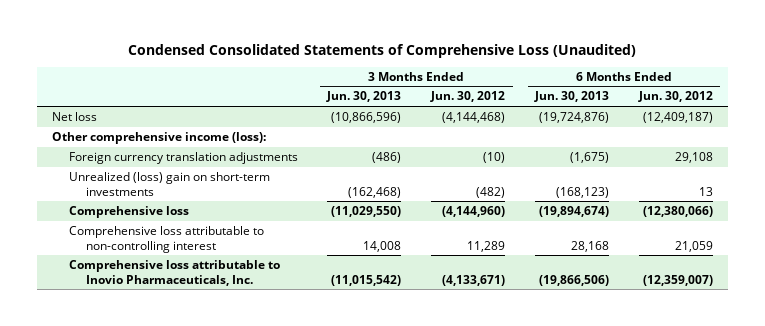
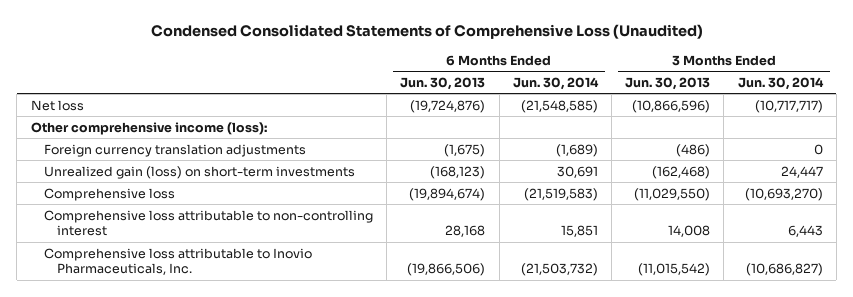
[430,91,506,103] Jun. 30, 2012 -> none
[637,91,713,103] Jun. 30, 2012 -> none
none -> [512,76,599,90] Jun. 30, 2014
none -> [737,76,824,90] Jun. 30, 2014
[68,172,270,196] Unrealized (loss) gain on short-term investments -> [43,165,355,179] Unrealized gain (loss) on short-term investments

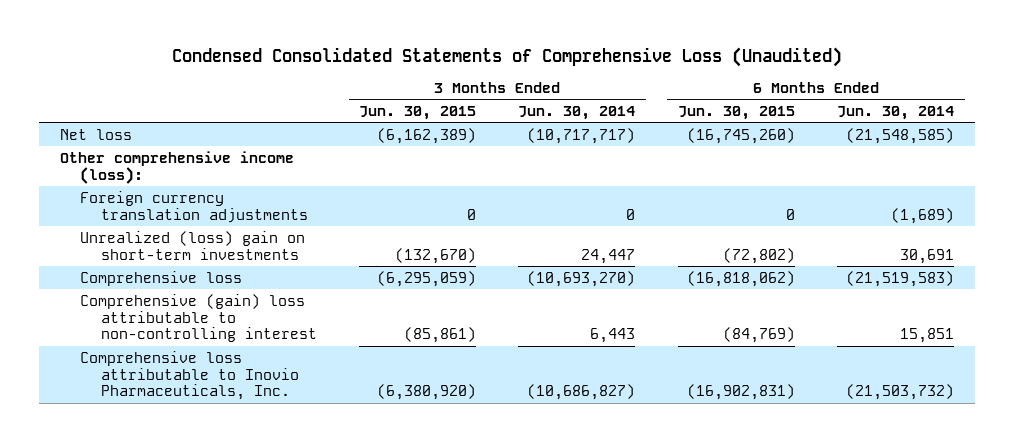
[400,76,486,90] Jun. 30, 2013 -> none
[625,76,711,90] Jun. 30, 2013 -> none
none -> [359,105,477,120] Jun. 30, 2015
none -> [677,105,795,120] Jun. 30, 2015
[43,165,355,179] Unrealized gain (loss) on short-term investments -> [80,230,306,260] Unrealized (loss) gain on short-term investments
[43,209,373,237] Comprehensive loss attributable to non-controlling interest -> [80,293,317,343] Comprehensive (gain) loss attributable to non-controlling interest

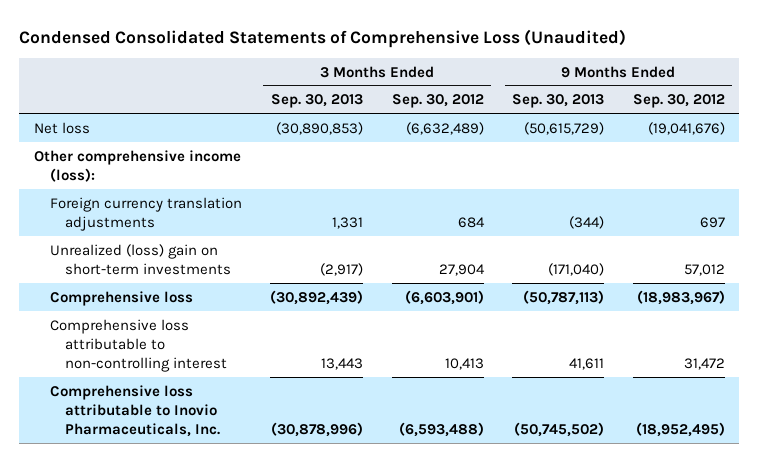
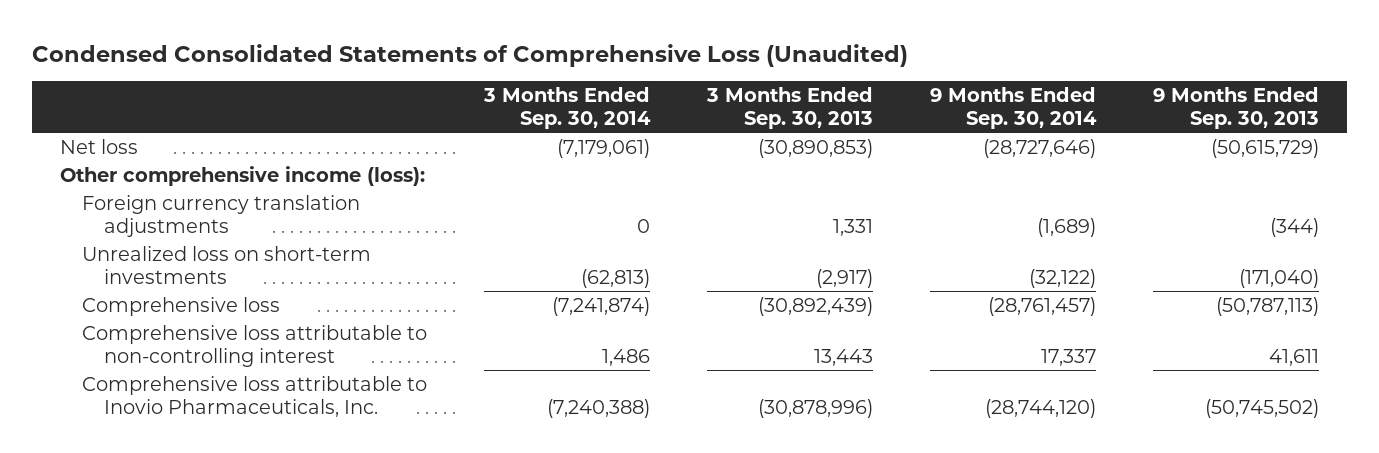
[391,94,484,109] Sep. 30, 2012 -> none
[632,94,725,109] Sep. 30, 2012 -> none
none -> [483,87,652,130] 3 Months Ended Sep. 30, 2014
none -> [930,87,1098,130] 9 Months Ended Sep. 30, 2014
[49,243,232,275] Unrealized (loss) gain on short-term investments -> [82,245,372,284] Unrealized loss on short-term investments

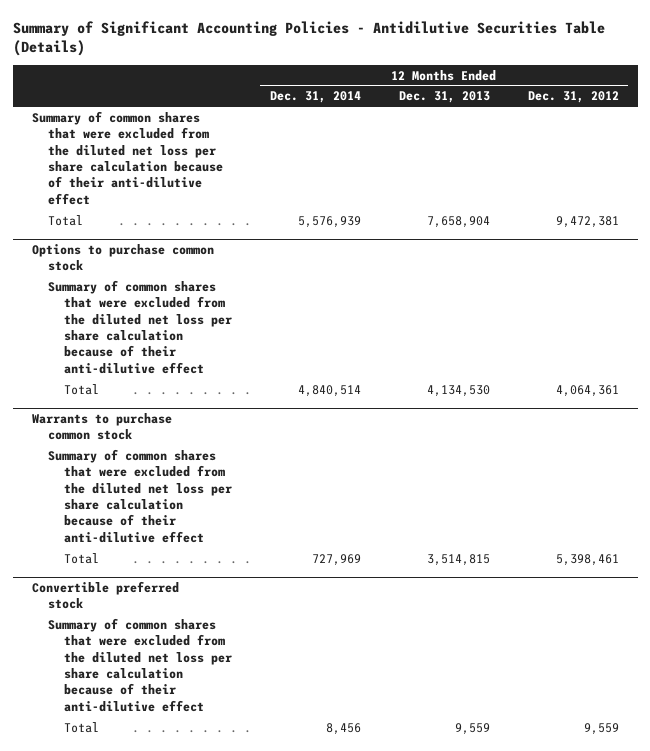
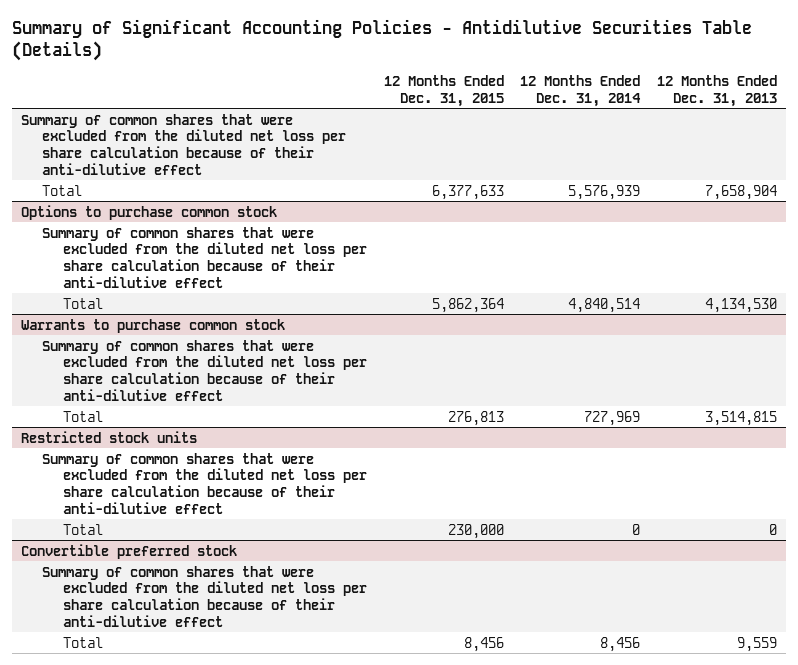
[527,91,619,104] Dec. 31, 2012 -> none
none -> [383,74,504,107] 12 Months Ended Dec. 31, 2015
none -> [20,430,197,443] Restricted stock units
none -> [41,452,367,514] Summary of common shares that were excluded from the diluted net loss per share calculation because of their anti-dilutive effect
none -> [62,523,103,535] Total

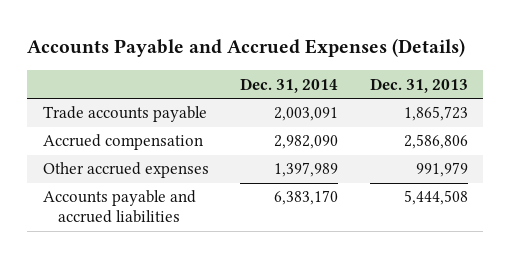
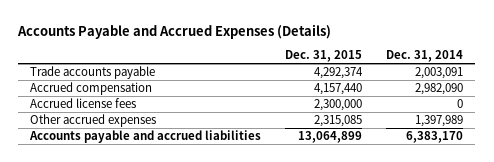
[369,77,468,93] Dec. 31, 2013 -> none
none -> [285,50,363,63] Dec. 31, 2015
none -> [30,98,137,109] Accrued license fees

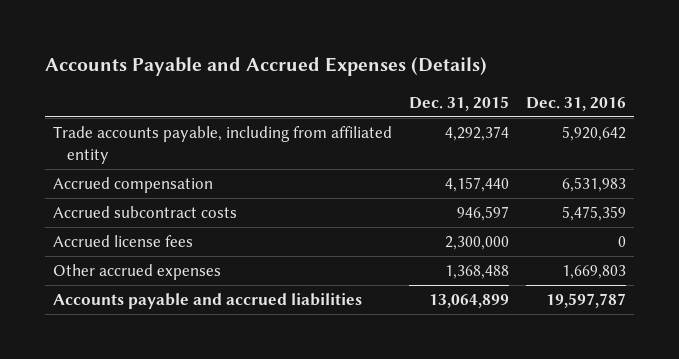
[386,50,464,63] Dec. 31, 2014 -> none
none -> [525,96,626,111] Dec. 31, 2016
[30,66,156,80] Trade accounts payable -> [53,126,393,164] Trade accounts payable, including from affiliated entity
none -> [53,206,238,219] Accrued subcontract costs
[314,115,363,128] 2,315,085 -> [444,265,509,280] 1,368,488

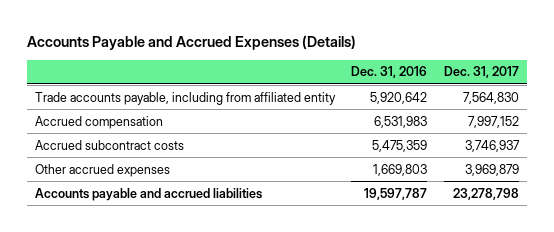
[408,95,509,111] Dec. 31, 2015 -> none
none -> [443,66,519,79] Dec. 31, 2017
[53,235,194,248] Accrued license fees -> none

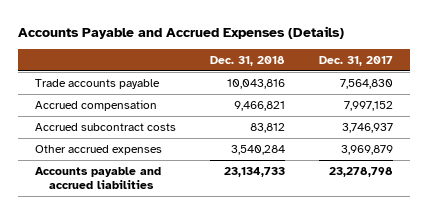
[351,66,428,79] Dec. 31, 2016 -> none
none -> [210,55,286,66] Dec. 31, 2018
[35,91,337,105] Trade accounts payable, including from affiliated entity -> [35,79,161,90] Trade accounts payable

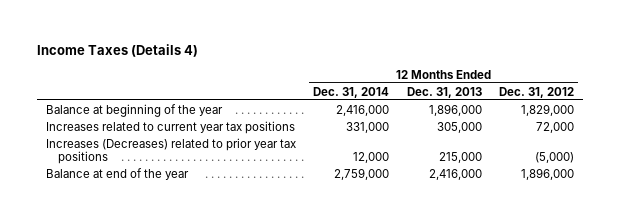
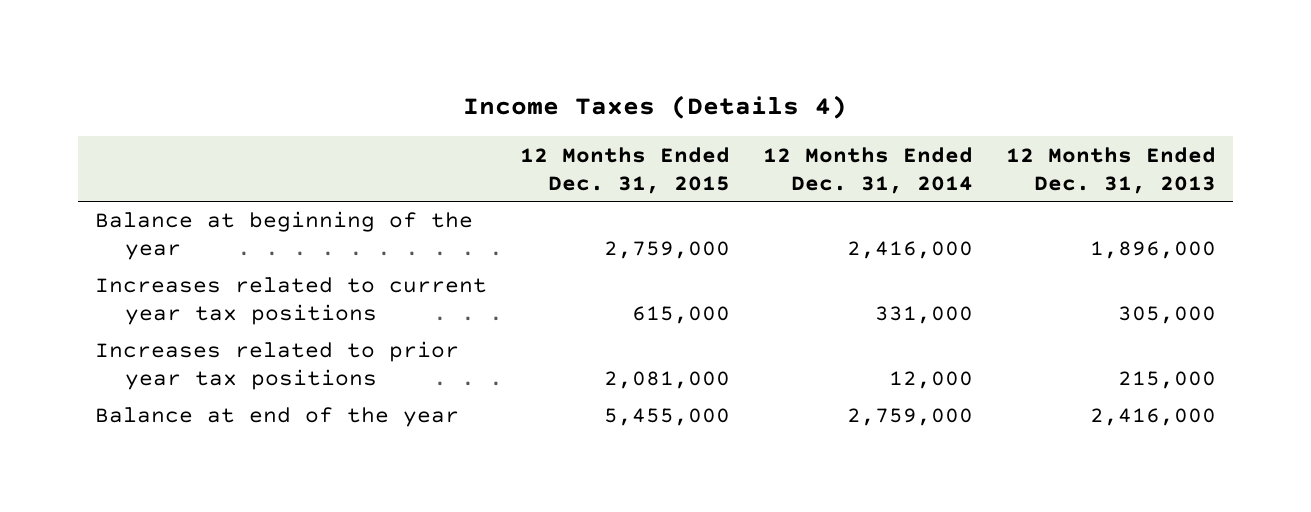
[498,86,574,98] Dec. 31, 2012 -> none
none -> [519,146,730,194] 12 Months Ended Dec. 31, 2015
[45,137,296,164] Increases (Decreases) related to prior year tax positions -> [94,341,459,391] Increases related to prior year tax positions

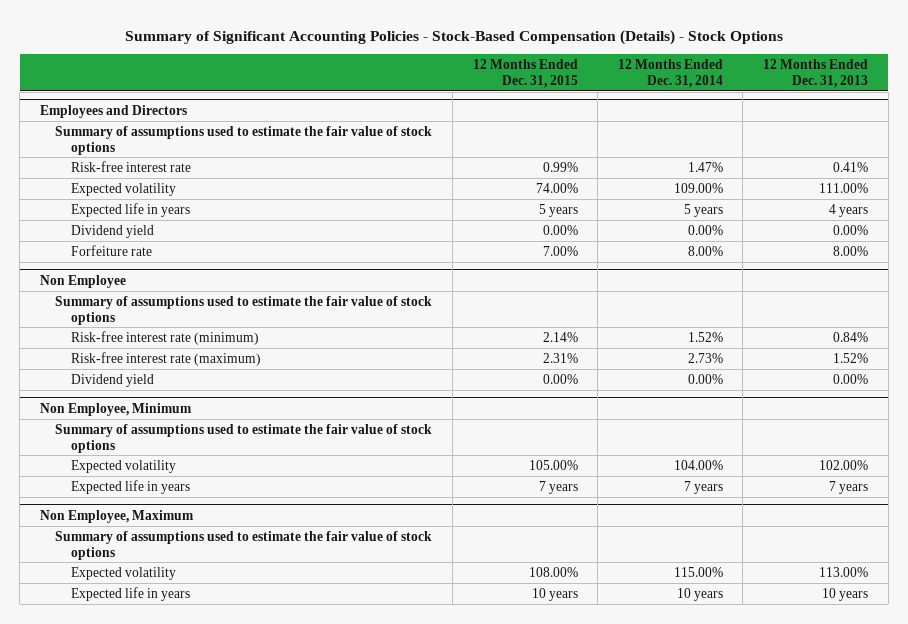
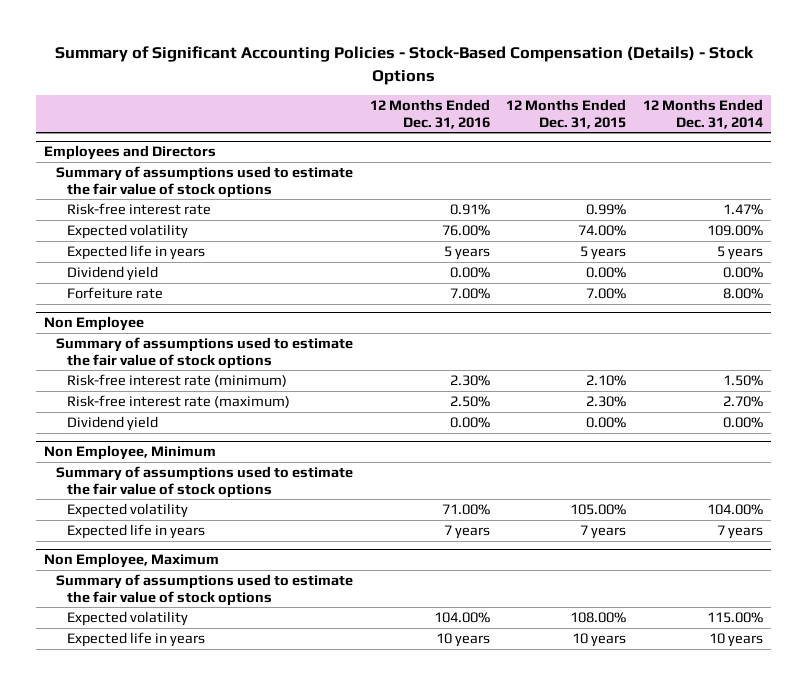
[762,58,868,88] 12 Months Ended Dec. 31, 2013 -> none
none -> [369,99,490,129] 12 Months Ended Dec. 31, 2016
[542,331,578,342] 2.14% -> [586,375,627,387] 2.10%
[687,331,723,342] 1.52% -> [723,375,764,387] 1.50%
[542,352,578,363] 2.31% -> [586,396,627,408] 2.30%
[687,352,723,363] 2.73% -> [723,396,764,408] 2.70%

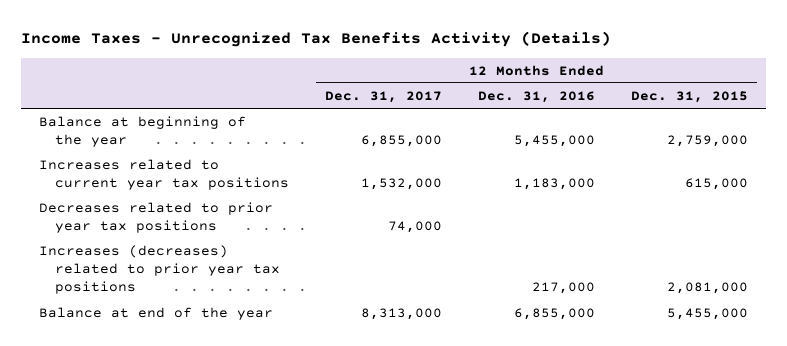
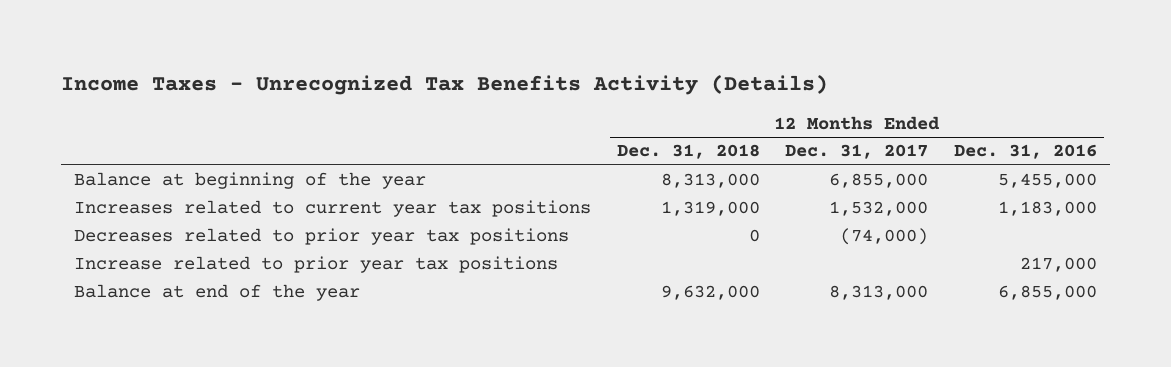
[631,90,749,103] Dec. 31, 2015 -> none
none -> [616,144,760,160] Dec. 31, 2018
[388,221,443,234] 74,000 -> [840,228,929,246] (74,000)
[38,244,281,295] Increases (decreases) related to prior year tax positions -> [73,256,558,274] Increase related to prior year tax positions

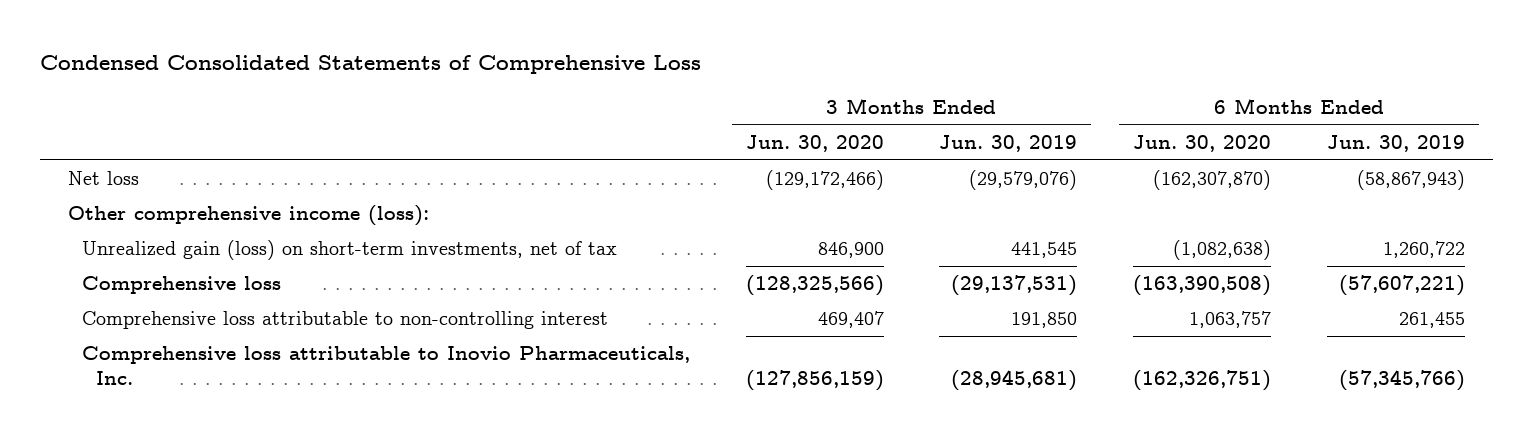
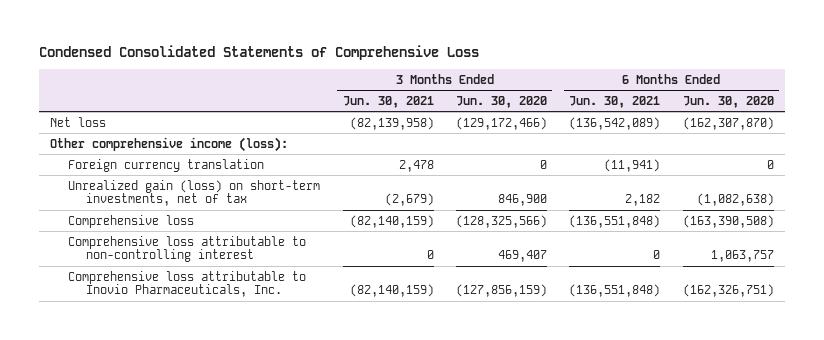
[939,134,1078,152] Jun. 30, 2019 -> none
[1326,134,1465,152] Jun. 30, 2019 -> none
none -> [342,95,434,108] Jun. 30, 2021
none -> [569,95,661,108] Jun. 30, 2021
none -> [68,158,265,172] Foreign currency translation

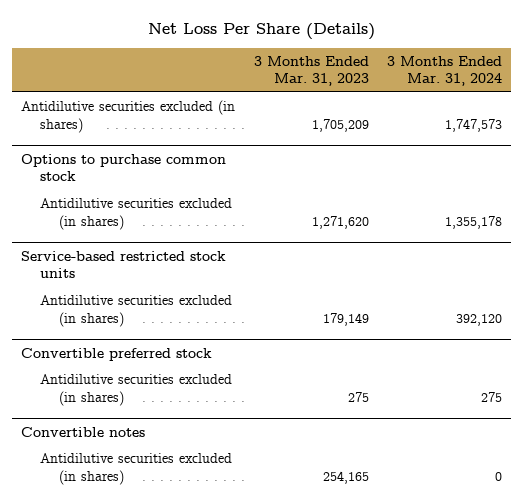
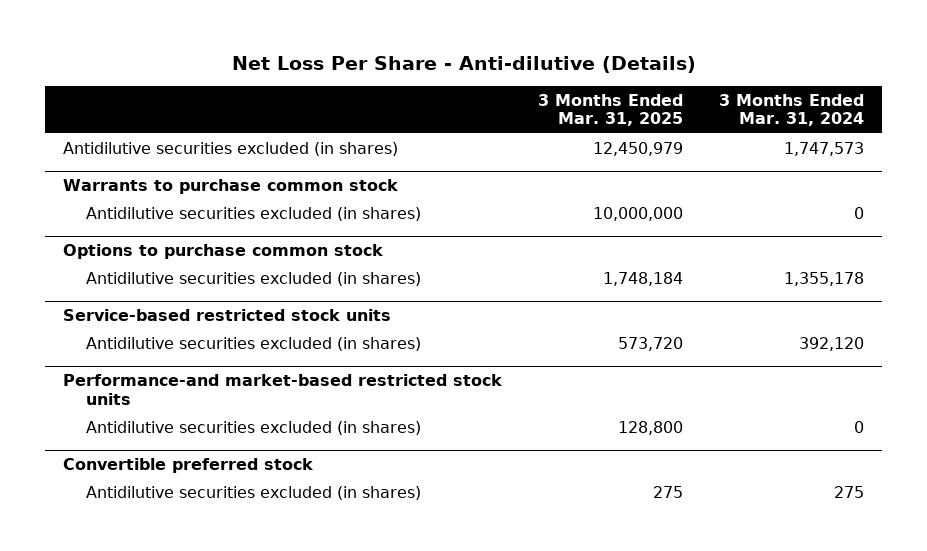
[147,22,375,40] Net Loss Per Share (Details) -> [231,55,696,73] Net Loss Per Share - Anti-dilutive (Details)
[253,55,369,87] 3 Months Ended Mar. 31, 2023 -> none
none -> [538,93,684,127] 3 Months Ended Mar. 31, 2025
none -> [62,179,398,195] Warrants to purchase common stock
none -> [85,206,421,221] Antidilutive securities excluded (in shares)
none -> [62,374,502,405] Performance-and market-based restricted stock units
none -> [85,420,421,435] Antidilutive securities excluded (in shares)
[21,426,146,437] Convertible notes -> none
[40,453,233,485] Antidilutive securities excluded (in shares) -> none

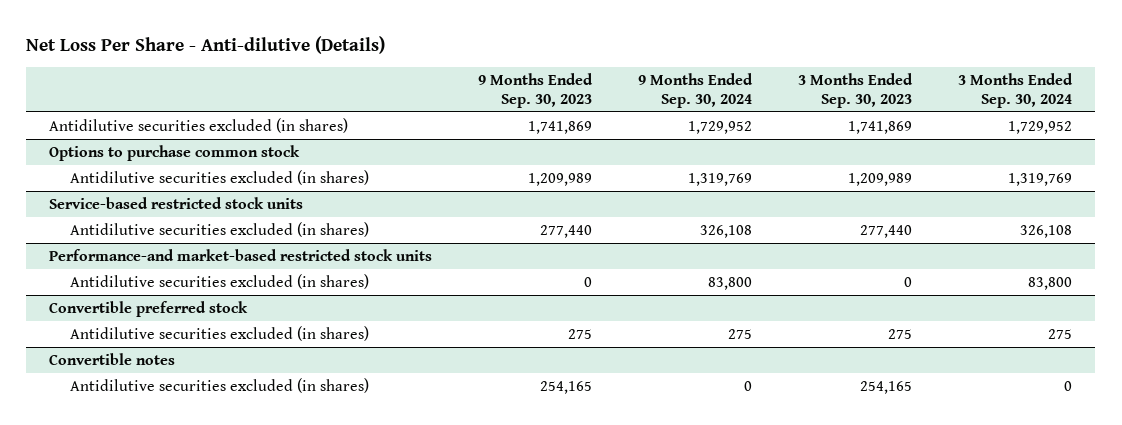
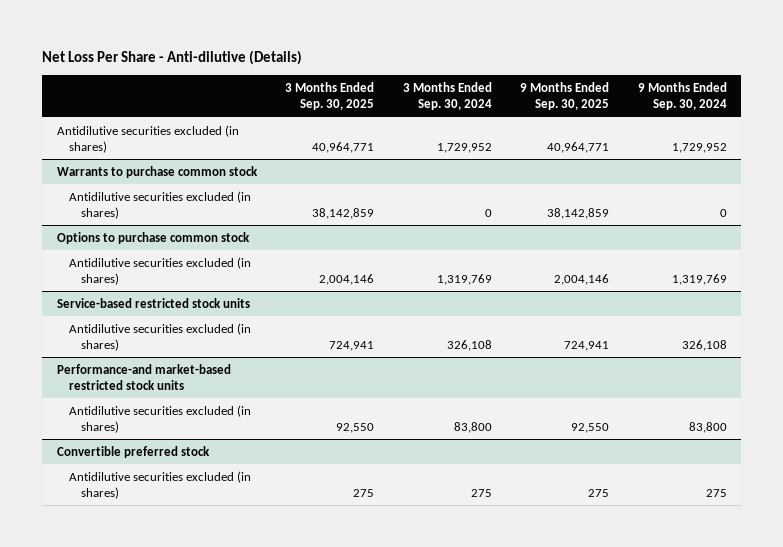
[478,73,594,108] 9 Months Ended Sep. 30, 2023 -> none
[798,73,914,108] 3 Months Ended Sep. 30, 2023 -> none
none -> [285,81,375,111] 3 Months Ended Sep. 30, 2025
none -> [520,81,610,111] 9 Months Ended Sep. 30, 2025
none -> [56,165,258,178] Warrants to purchase common stock
none -> [69,190,252,220] Antidilutive securities excluded (in shares)
[49,352,176,365] Convertible notes -> none
[69,377,369,393] Antidilutive securities excluded (in shares) -> none

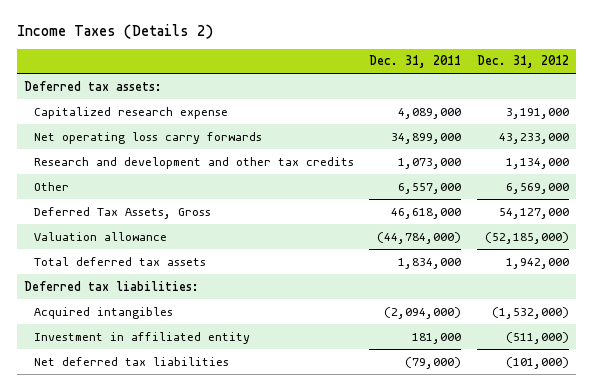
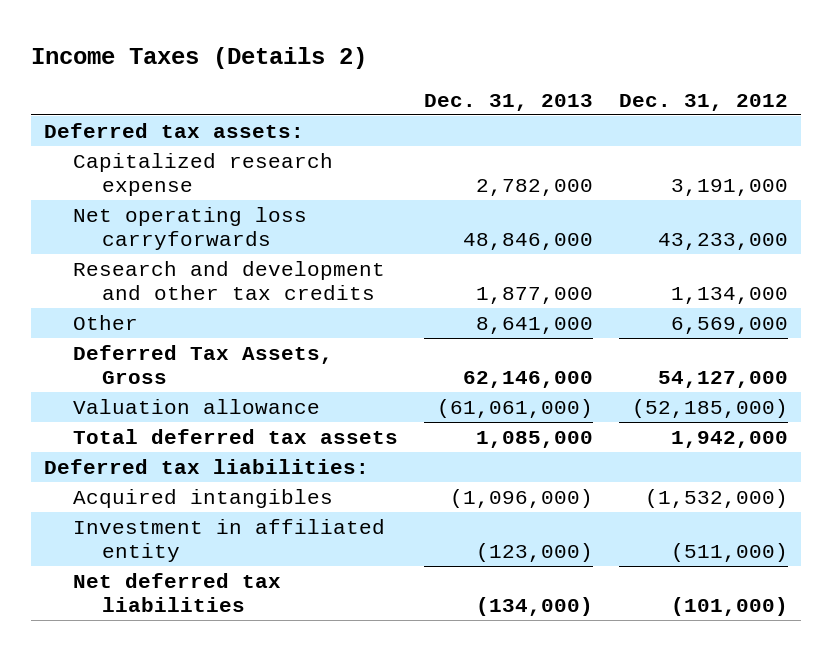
[369,55,462,69] Dec. 31, 2011 -> none
none -> [423,93,593,111] Dec. 31, 2013
[33,131,262,144] Net operating loss carry forwards -> [72,206,307,251] Net operating loss carryforwards

